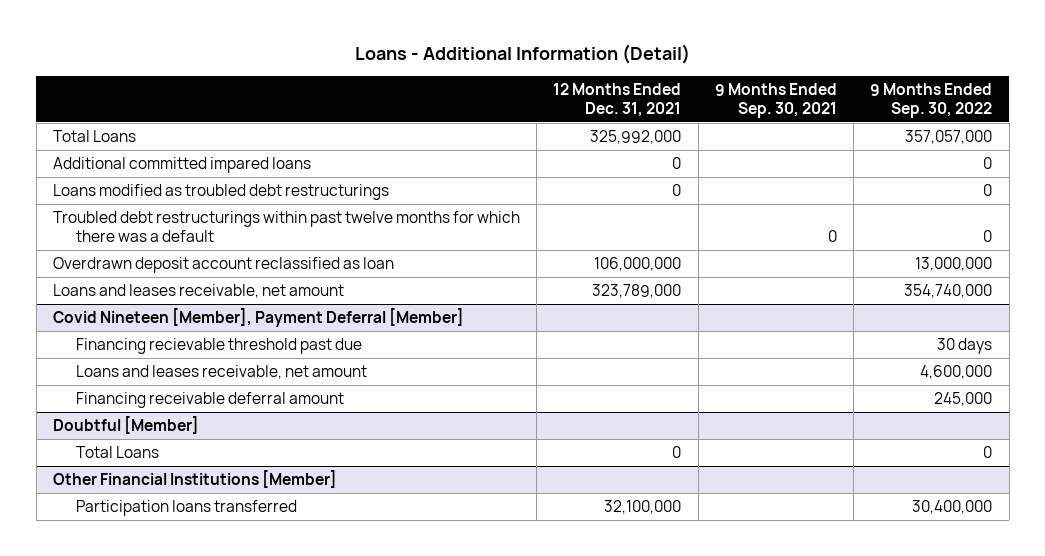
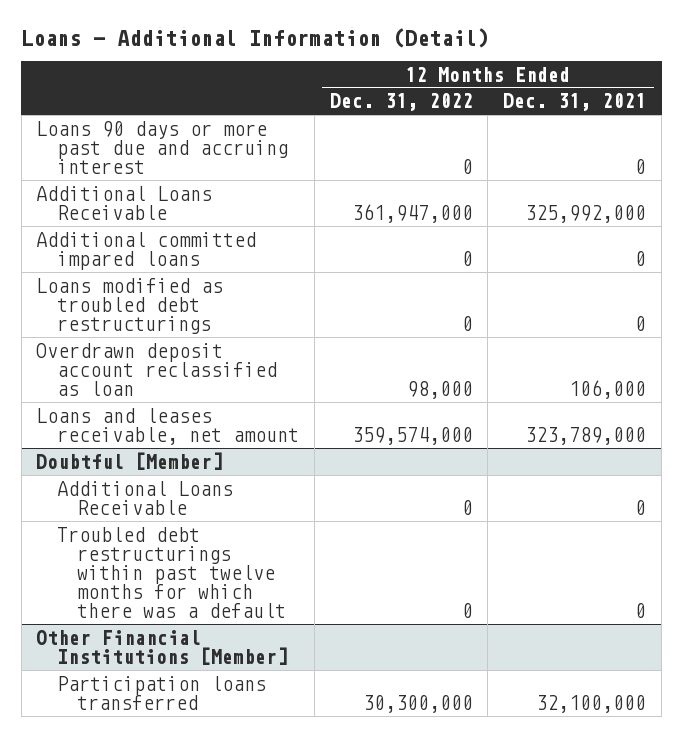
[714,83,837,118] 9 Months Ended Sep. 30, 2021 -> none
[870,83,993,118] 9 Months Ended Sep. 30, 2022 -> none
none -> [329,93,473,112] Dec. 31, 2022
none -> [36,120,288,174] Loans 90 days or more past due and accruing interest
[52,130,136,143] Total Loans -> [36,185,213,220] Additional Loans Receivable
[52,211,520,242] Troubled debt restructurings within past twelve months for which there was a default -> none
[594,257,682,272] 106,000,000 -> [569,379,647,399] 106,000
[52,308,464,328] Covid Nineteen [Member], Payment Deferral [Member] -> none
[75,338,362,355] Financing recievable threshold past due -> none
[75,365,367,380] Loans and leases receivable, net amount -> none
[75,392,344,409] Financing receivable deferral amount -> none
[75,446,159,459] Total Loans -> [56,480,233,515] Additional Loans Receivable
none -> [56,526,287,619] Troubled debt restructurings within past twelve months for which there was a default

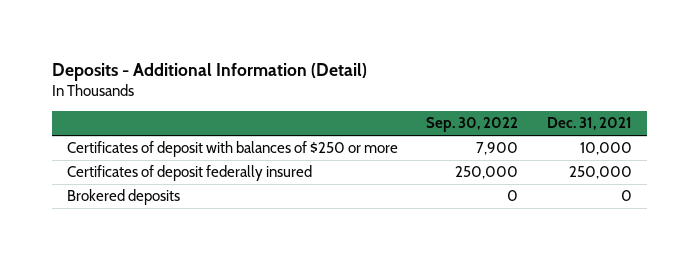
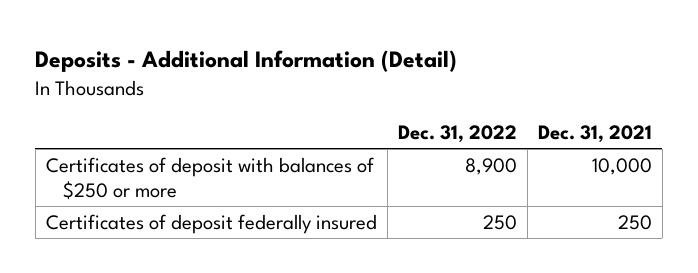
[426,117,519,133] Sep. 30, 2022 -> none
none -> [397,124,517,143] Dec. 31, 2022
[66,189,180,206] Brokered deposits -> none
[569,166,633,180] 250,000 -> [617,214,652,230] 250

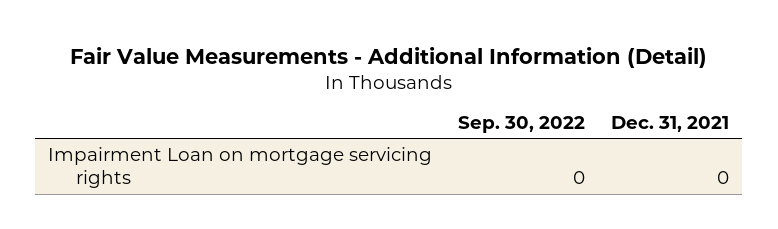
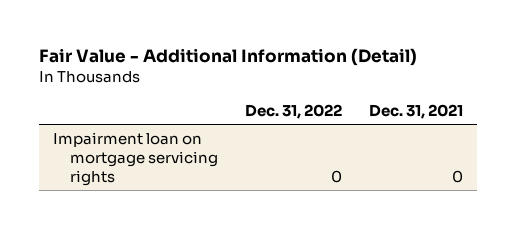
[69,46,707,68] Fair Value Measurements - Additional Information (Detail) -> [39,48,418,67] Fair Value - Additional Information (Detail)
[458,115,586,133] Sep. 30, 2022 -> none
none -> [245,104,343,120] Dec. 31, 2022
[48,147,433,189] Impairment Loan on mortgage servicing rights -> [52,131,219,186] Impairment loan on mortgage servicing rights

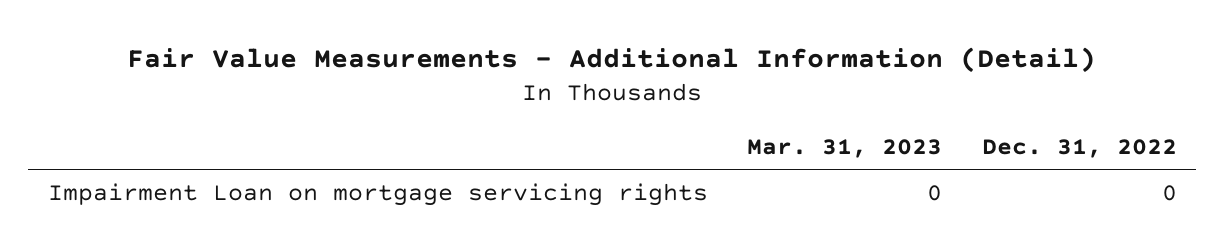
[39,48,418,67] Fair Value - Additional Information (Detail) -> [127,46,1097,73] Fair Value Measurements - Additional Information (Detail)
[369,104,464,120] Dec. 31, 2021 -> none
none -> [747,139,943,159] Mar. 31, 2023
[52,131,219,186] Impairment loan on mortgage servicing rights -> [47,182,708,206] Impairment Loan on mortgage servicing rights

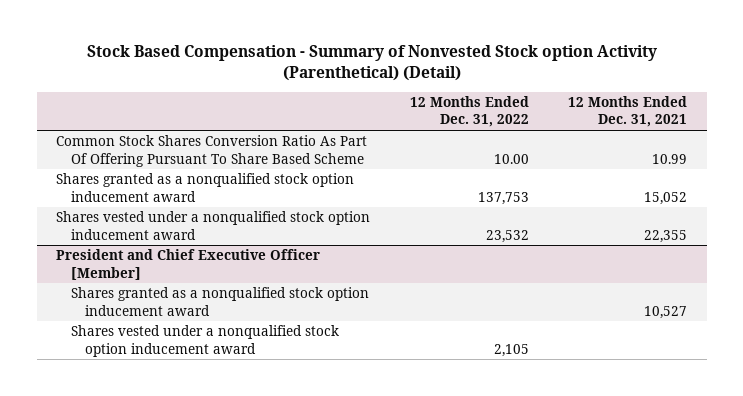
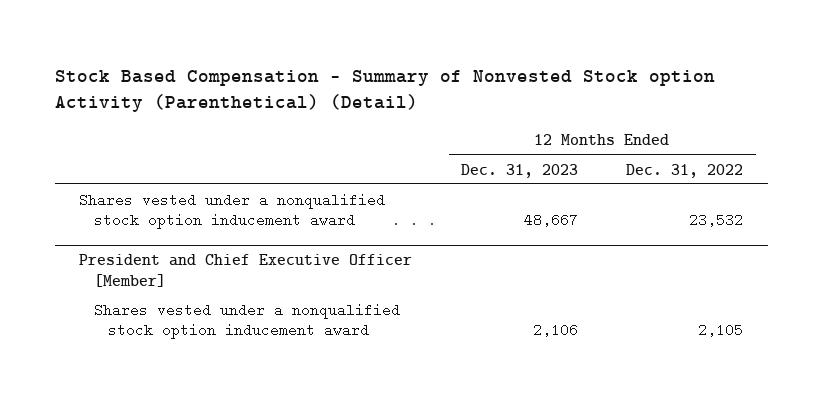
[568,96,688,128] 12 Months Ended Dec. 31, 2021 -> none
none -> [460,163,578,178] Dec. 31, 2023
[56,135,368,167] Common Stock Shares Conversion Ratio As Part Of Offering Pursuant To Share Based Scheme -> none
[56,173,355,202] Shares granted as a nonqualified stock option inducement award -> none
[70,287,369,316] Shares granted as a nonqualified stock option inducement award -> none

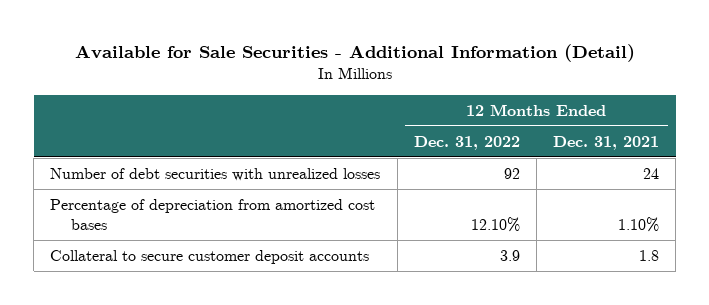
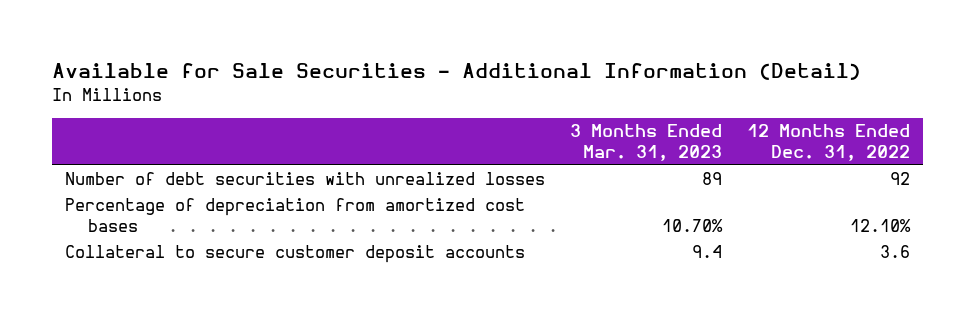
[553,135,660,150] Dec. 31, 2021 -> none
none -> [570,124,723,162] 3 Months Ended Mar. 31, 2023
[499,249,520,261] 3.9 -> [880,245,911,259] 3.6

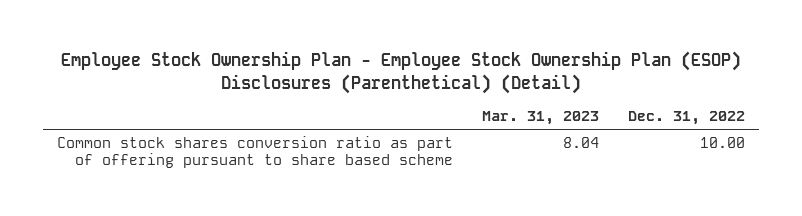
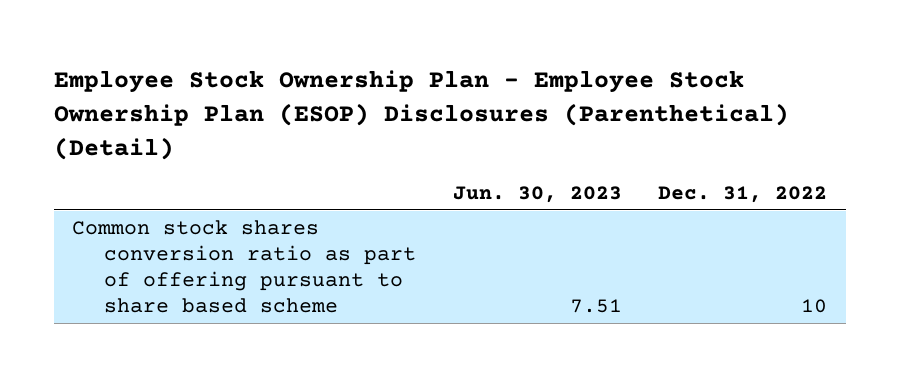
[482,111,600,126] Mar. 31, 2023 -> none
none -> [452,186,622,204] Jun. 30, 2023
[700,137,746,149] 10.00 -> [801,299,828,314] 10

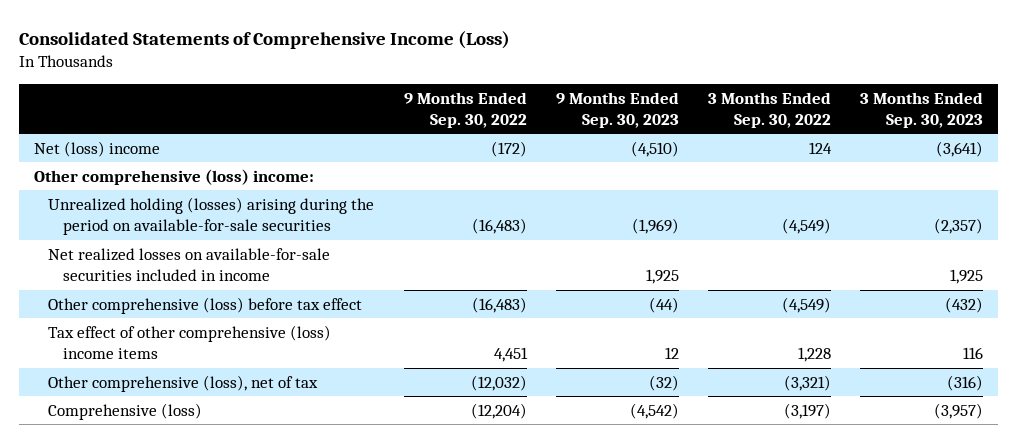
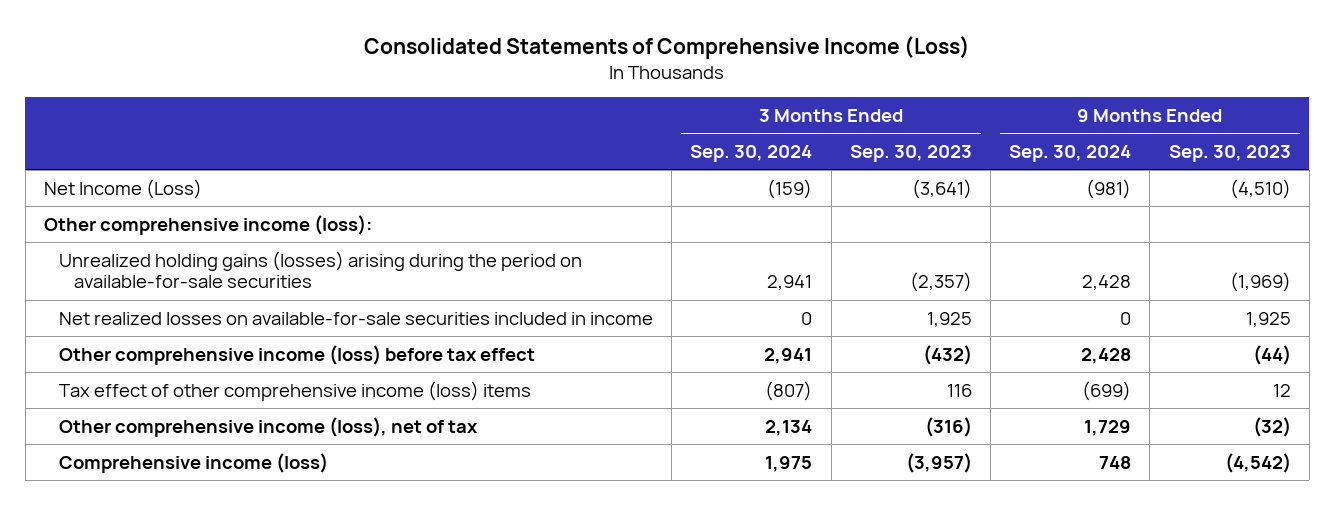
[403,91,527,129] 9 Months Ended Sep. 30, 2022 -> none
[708,91,832,129] 3 Months Ended Sep. 30, 2022 -> none
none -> [690,144,813,162] Sep. 30, 2024
none -> [1009,144,1132,162] Sep. 30, 2024
[33,140,160,157] Net (loss) income -> [44,178,203,199] Net Income (Loss)
[33,168,314,185] Other comprehensive (loss) income: -> [44,214,373,235] Other comprehensive income (loss):
[48,196,375,236] Unrealized holding (losses) arising during the period on available-for-sale securities -> [58,250,582,289] Unrealized holding gains (losses) arising during the period on available-for-sale securities
[48,296,363,314] Other comprehensive (loss) before tax effect -> [58,344,535,365] Other comprehensive income (loss) before tax effect
[48,324,332,360] Tax effect of other comprehensive (loss) income items -> [58,380,531,401] Tax effect of other comprehensive income (loss) items
[48,374,319,392] Other comprehensive (loss), net of tax -> [58,416,478,437] Other comprehensive income (loss), net of tax
[48,402,203,420] Comprehensive (loss) -> [58,452,328,473] Comprehensive income (loss)

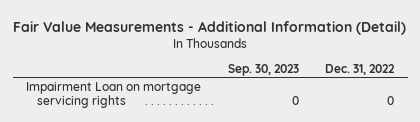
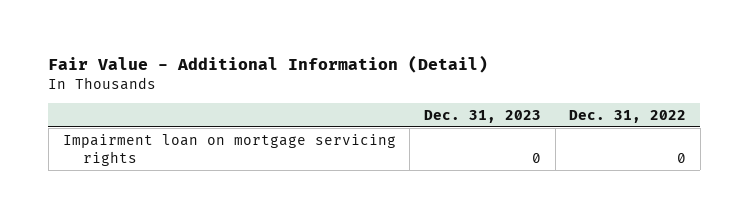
[13,20,407,35] Fair Value Measurements - Additional Information (Detail) -> [48,55,489,74] Fair Value - Additional Information (Detail)
[227,64,299,77] Sep. 30, 2023 -> none
none -> [423,109,541,123] Dec. 31, 2023
[26,81,202,109] Impairment Loan on mortgage servicing rights -> [62,133,396,166] Impairment loan on mortgage servicing rights

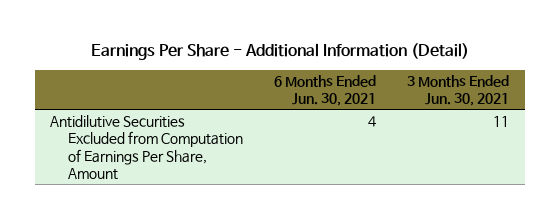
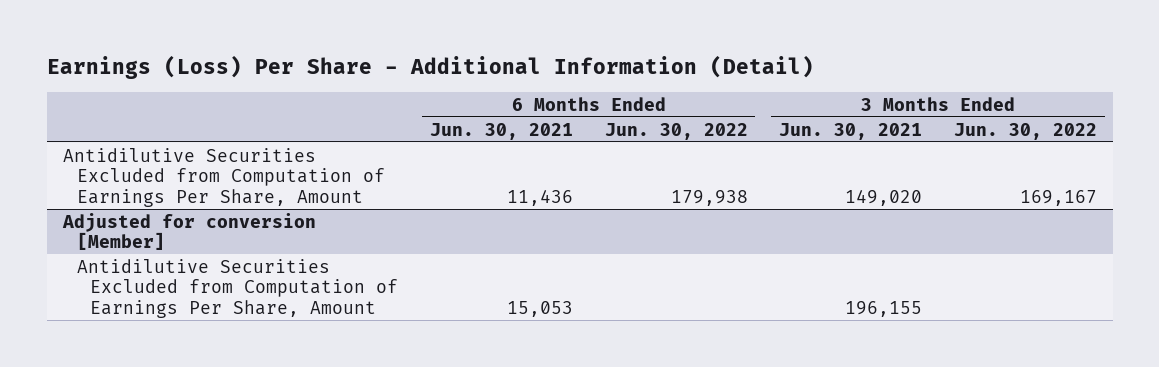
[90,43,469,61] Earnings Per Share - Additional Information (Detail) -> [46,55,814,80] Earnings (Loss) Per Share - Additional Information (Detail)
none -> [604,122,748,140] Jun. 30, 2022
none -> [953,122,1097,140] Jun. 30, 2022
[368,115,377,127] 4 -> [506,188,573,206] 11,436
[493,115,510,127] 11 -> [845,188,923,206] 149,020
none -> [61,212,316,251] Adjusted for conversion [Member]
none -> [76,258,399,318] Antidilutive Securities Excluded from Computation of Earnings Per Share, Amount

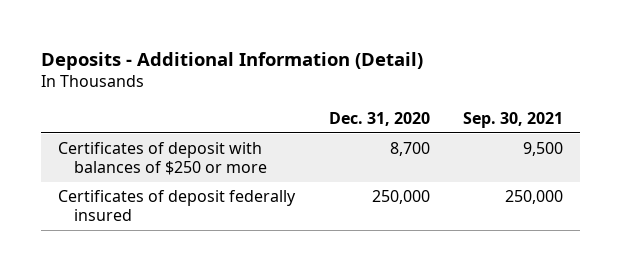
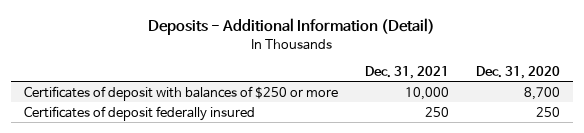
[463,111,564,128] Sep. 30, 2021 -> none
none -> [364,66,449,80] Dec. 31, 2021
[371,190,430,205] 250,000 -> [535,106,560,117] 250

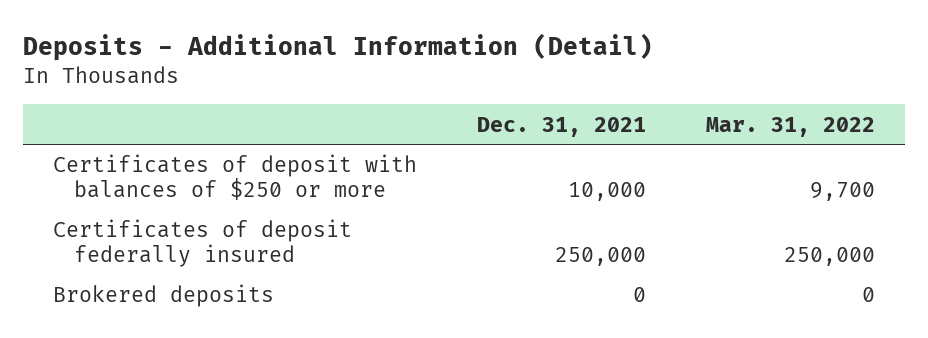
[475,66,560,80] Dec. 31, 2020 -> none
none -> [706,116,876,137] Mar. 31, 2022
[424,106,449,117] 250 -> [554,246,646,266] 250,000
none -> [52,284,274,308] Brokered deposits

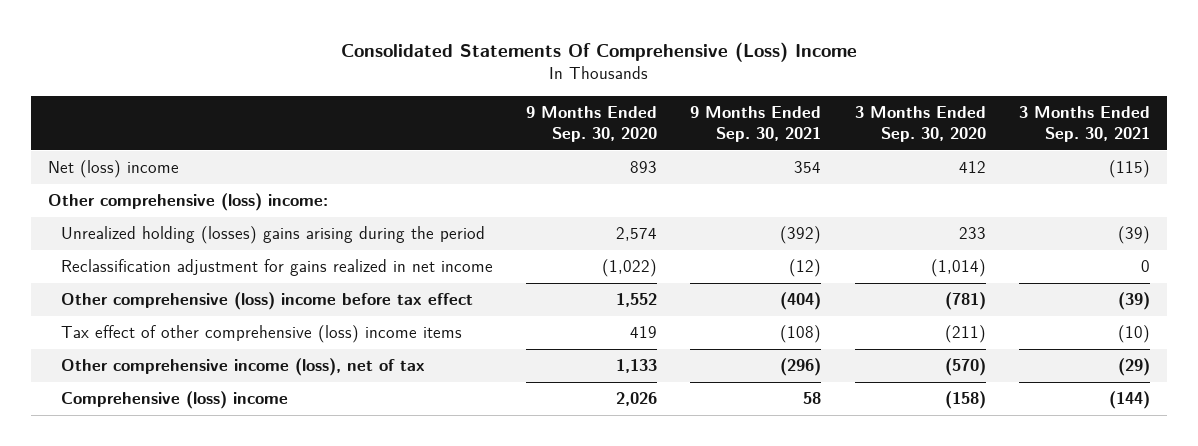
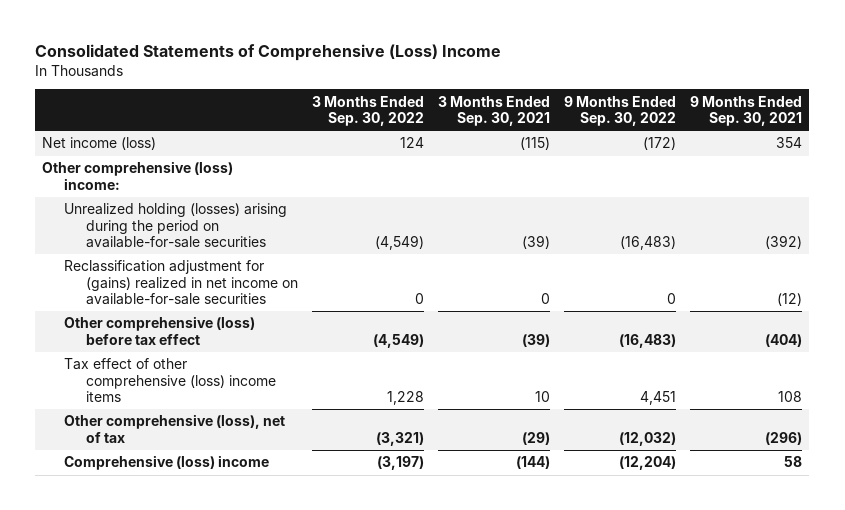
[341,42,858,63] Consolidated Statements Of Comprehensive (Loss) Income -> [35,43,502,61] Consolidated Statements of Comprehensive (Loss) Income
[526,106,658,142] 9 Months Ended Sep. 30, 2020 -> none
[854,106,986,142] 3 Months Ended Sep. 30, 2020 -> none
none -> [312,95,425,127] 3 Months Ended Sep. 30, 2022
none -> [564,95,677,127] 9 Months Ended Sep. 30, 2022
[48,160,180,179] Net (loss) income -> [42,137,157,151] Net income (loss)
[60,226,485,245] Unrealized holding (losses) gains arising during the period -> [64,203,288,249] Unrealized holding (losses) arising during the period on available-for-sale securities
[60,259,493,277] Reclassification adjustment for gains realized in net income -> [64,260,299,306] Reclassification adjustment for (gains) realized in net income on available-for-sale securities
[60,292,473,311] Other comprehensive (loss) income before tax effect -> [64,316,256,345] Other comprehensive (loss) before tax effect
[780,325,822,344] (108) -> [778,391,803,403] 108
[1118,325,1151,344] (10) -> [535,391,551,403] 10
[60,358,425,377] Other comprehensive income (loss), net of tax -> [64,414,286,443] Other comprehensive (loss), net of tax

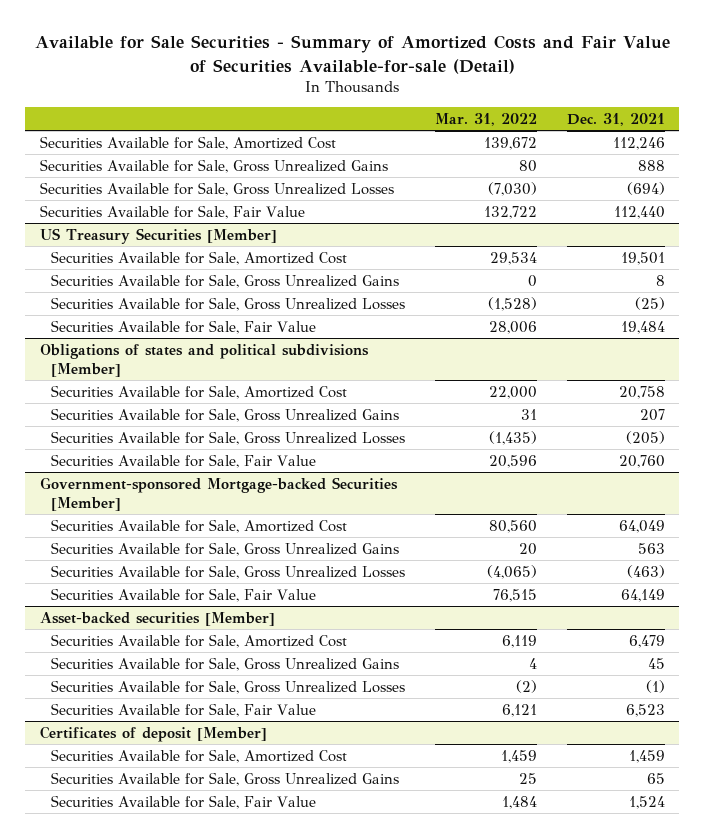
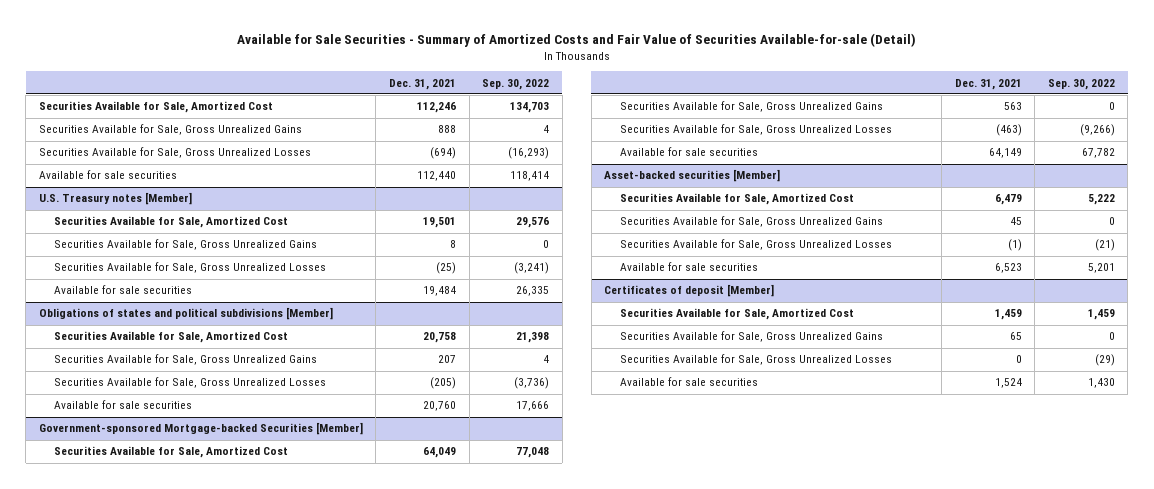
[435,112,538,126] Mar. 31, 2022 -> none
none -> [482,78,550,90] Sep. 30, 2022
[39,204,305,219] Securities Available for Sale, Fair Value -> [38,170,177,180] Available for sale securities
[39,227,277,244] US Treasury Securities [Member] -> [38,192,192,206] U.S. Treasury notes [Member]
[51,319,317,334] Securities Available for Sale, Fair Value -> [54,285,193,295] Available for sale securities
[51,453,317,468] Securities Available for Sale, Fair Value -> [54,400,193,410] Available for sale securities
[51,587,317,602] Securities Available for Sale, Fair Value -> [619,147,758,157] Available for sale securities
[51,702,317,717] Securities Available for Sale, Fair Value -> [619,262,758,272] Available for sale securities
none -> [619,354,892,366] Securities Available for Sale, Gross Unrealized Losses
[51,794,317,809] Securities Available for Sale, Fair Value -> [619,377,758,387] Available for sale securities

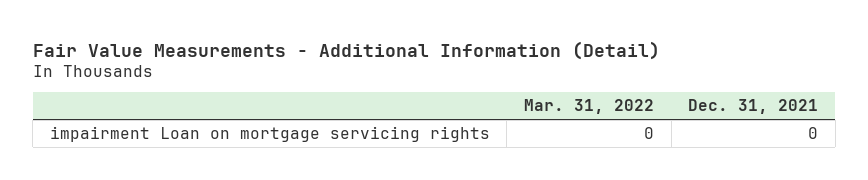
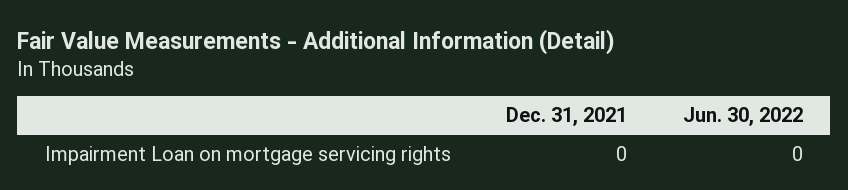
[524,99,655,115] Mar. 31, 2022 -> none
none -> [682,107,803,127] Jun. 30, 2022
[49,125,490,142] impairment Loan on mortgage servicing rights -> [44,146,451,166] Impairment Loan on mortgage servicing rights

